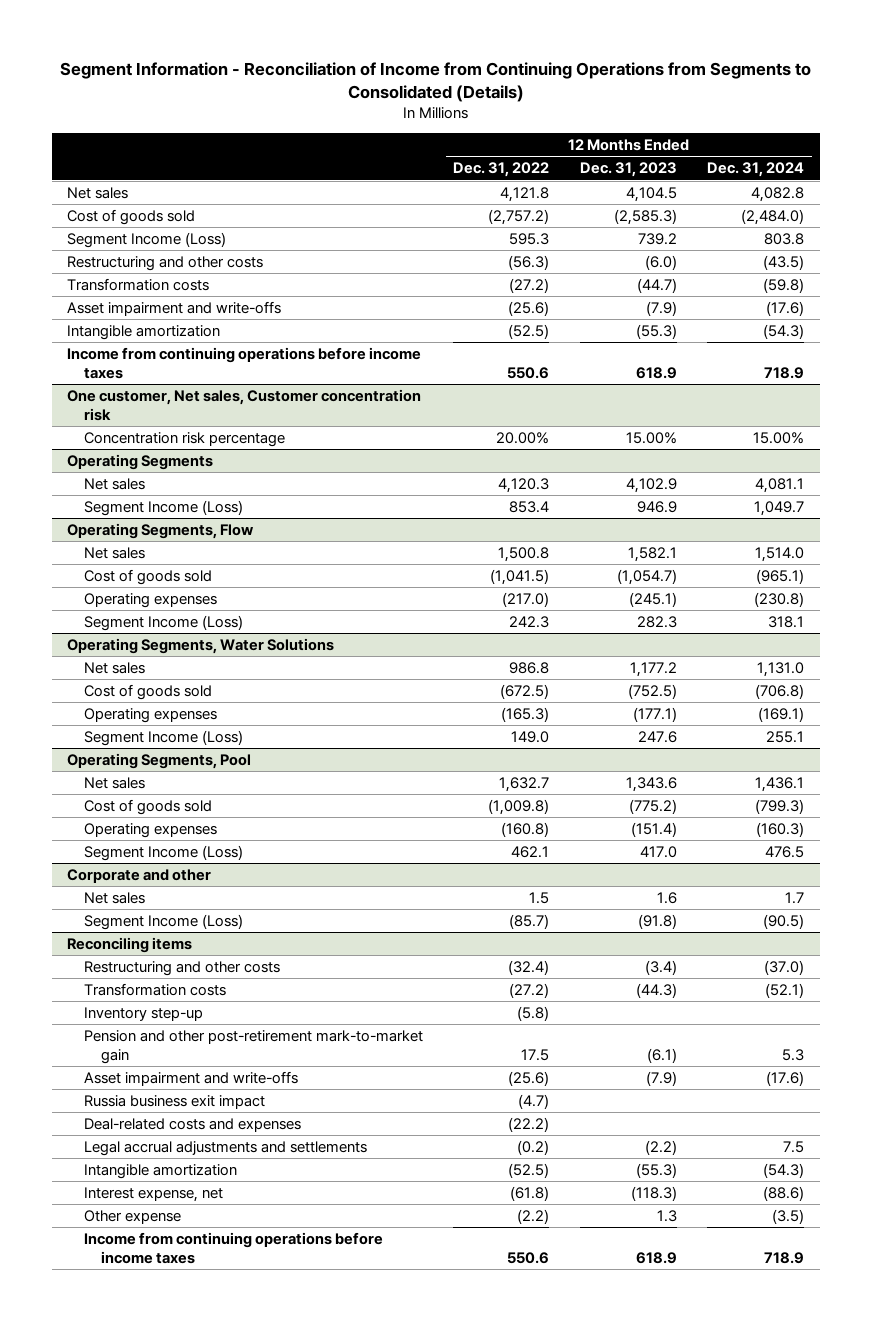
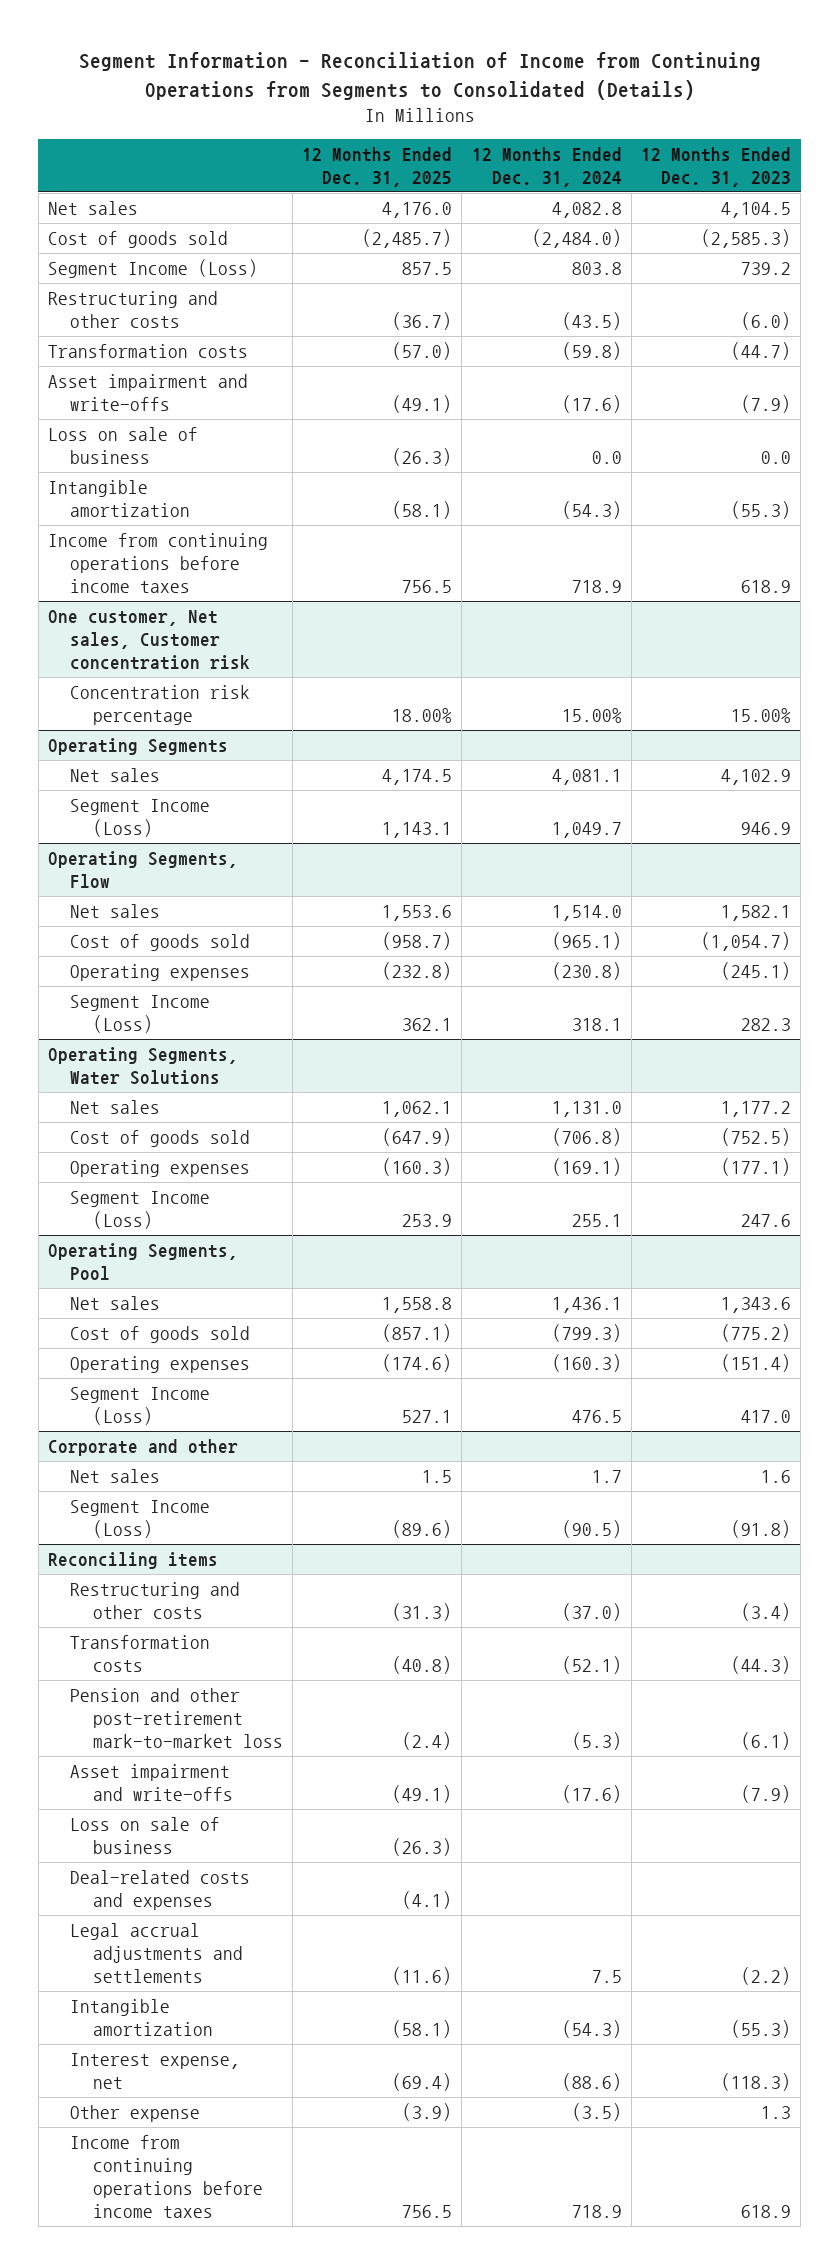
[453,162,550,178] Dec. 31, 2022 -> none
none -> [302,146,453,187] 12 Months Ended Dec. 31, 2025
none -> [47,426,198,464] Loss on sale of business
[83,1006,203,1021] Inventory step-up -> none
[83,1029,423,1064] Pension and other post-retirement mark-to-market gain -> [70,1687,283,1748] Pension and other post-retirement mark-to-market loss
[782,1048,805,1061] 5.3 -> [571,1731,622,1750] (5.3)
[83,1094,265,1109] Russia business exit impact -> none
none -> [70,1816,221,1854] Loss on sale of business

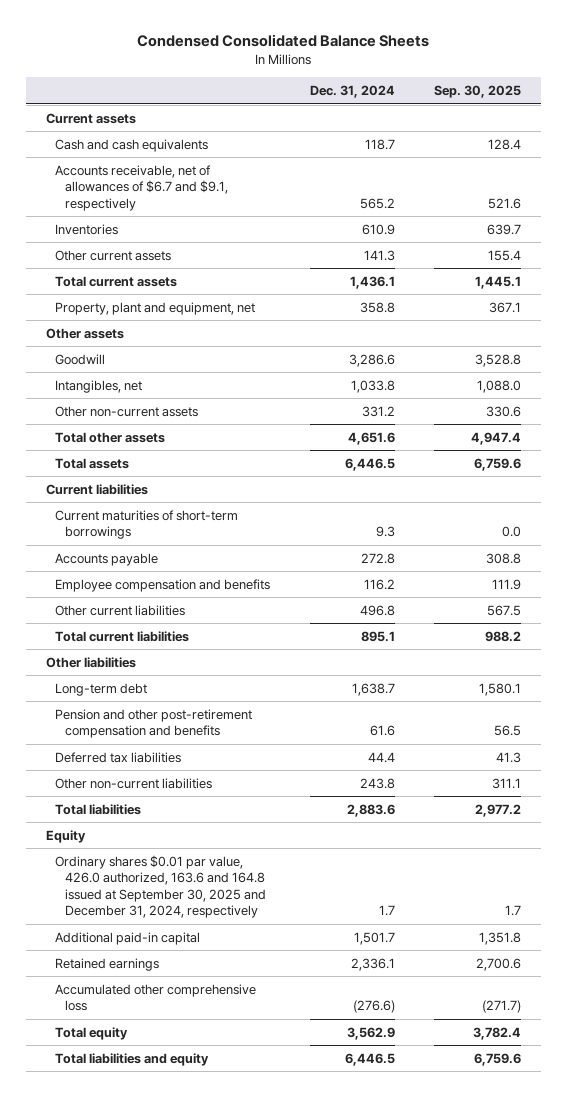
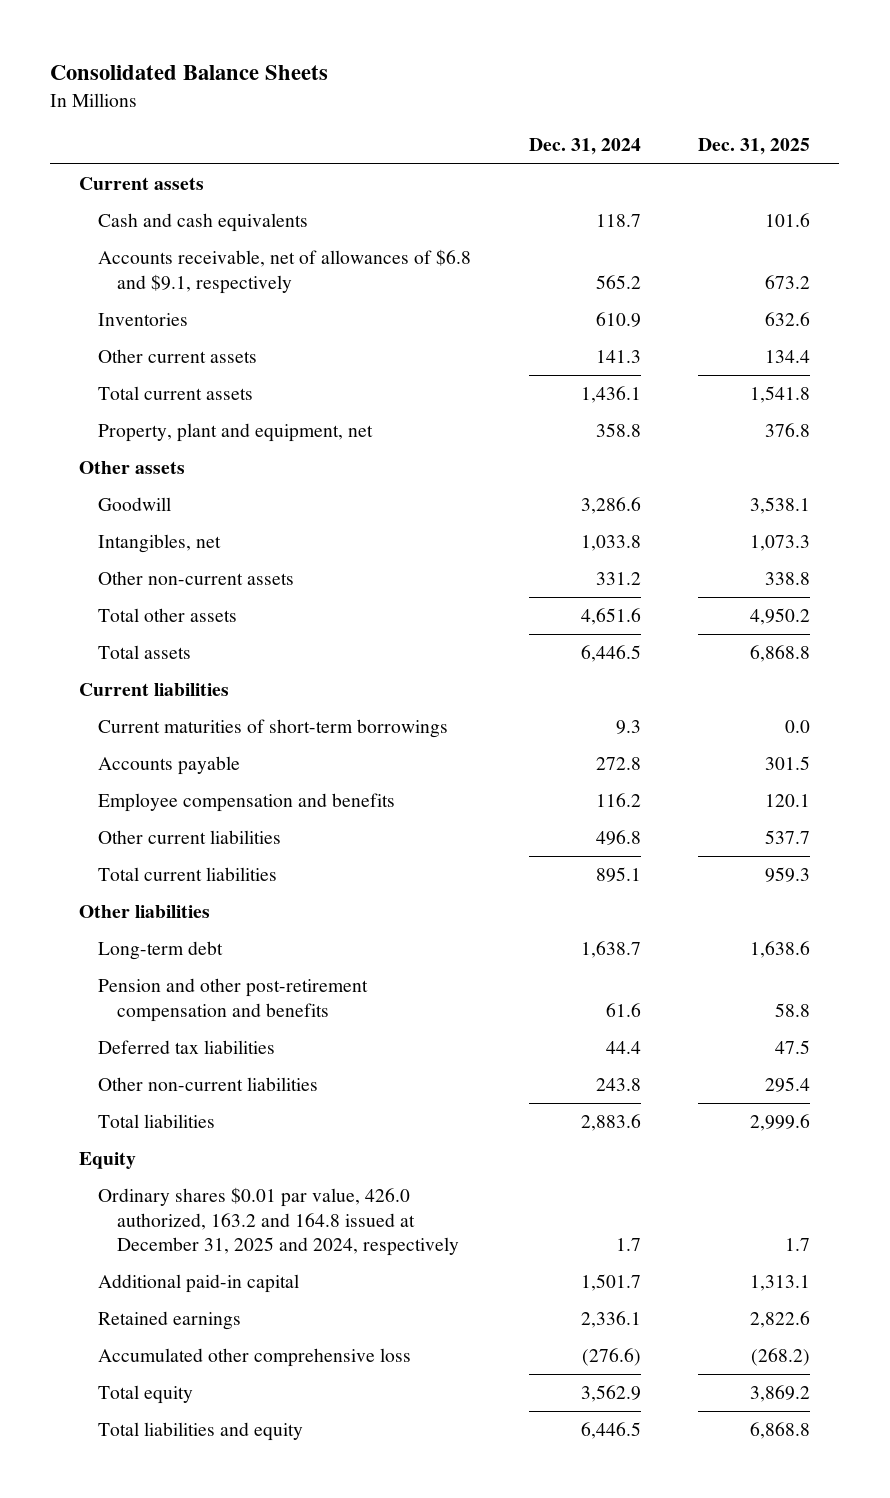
[137,34,430,48] Condensed Consolidated Balance Sheets -> [50,65,329,81] Consolidated Balance Sheets
[434,85,522,99] Sep. 30, 2025 -> none
none -> [698,138,811,156] Dec. 31, 2025
[55,164,229,211] Accounts receivable, net of allowances of $6.7 and $9.1, respectively -> [98,249,472,294] Accounts receivable, net of allowances of $6.8 and $9.1, respectively
[55,854,267,919] Ordinary shares $0.01 par value, 426.0 authorized, 163.6 and 164.8 issued at September 30, 2025 and December 31, 2024, respectively -> [98,1187,460,1256] Ordinary shares $0.01 par value, 426.0 authorized, 163.2 and 164.8 issued at December 31, 2025 and 2024, respectively

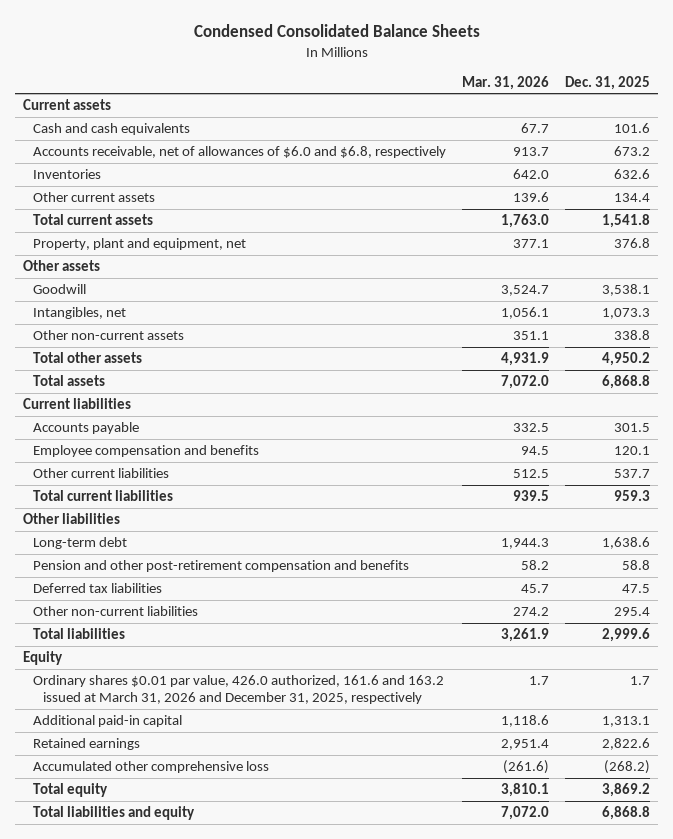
[50,65,329,81] Consolidated Balance Sheets -> [193,24,480,38] Condensed Consolidated Balance Sheets
[528,138,641,156] Dec. 31, 2024 -> none
none -> [462,75,550,90] Mar. 31, 2026
[98,249,472,294] Accounts receivable, net of allowances of $6.8 and $9.1, respectively -> [33,145,447,158] Accounts receivable, net of allowances of $6.0 and $6.8, respectively
[98,719,449,739] Current maturities of short-term borrowings -> none
[98,1187,460,1256] Ordinary shares $0.01 par value, 426.0 authorized, 163.2 and 164.8 issued at December 31, 2025 and 2024, respectively -> [33,674,445,705] Ordinary shares $0.01 par value, 426.0 authorized, 161.6 and 163.2 issued at March 31, 2026 and December 31, 2025, respectively

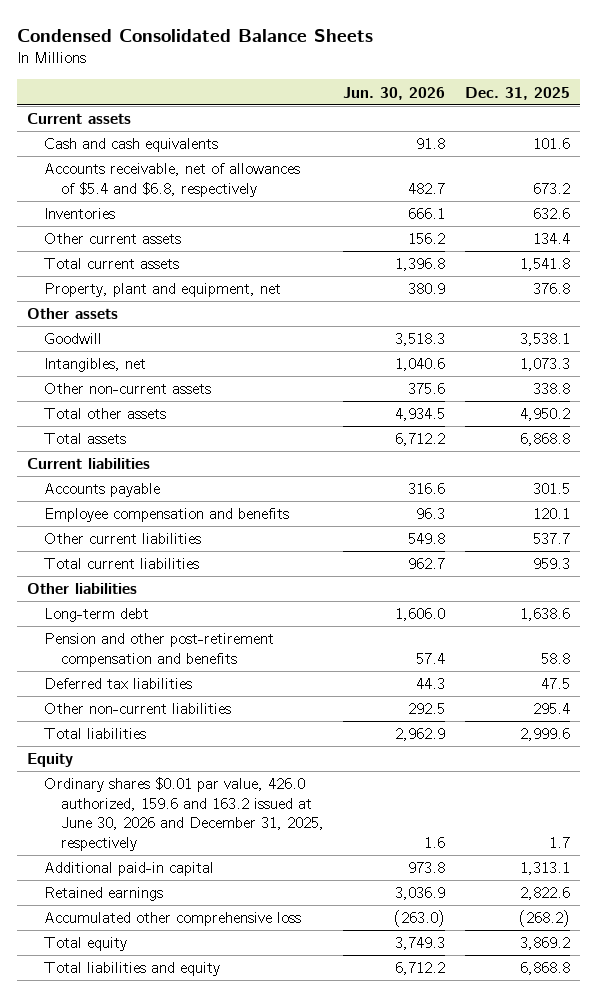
[462,75,550,90] Mar. 31, 2026 -> none
none -> [343,86,446,100] Jun. 30, 2026
[33,145,447,158] Accounts receivable, net of allowances of $6.0 and $6.8, respectively -> [43,163,300,197] Accounts receivable, net of allowances of $5.4 and $6.8, respectively
[33,674,445,705] Ordinary shares $0.01 par value, 426.0 authorized, 161.6 and 163.2 issued at March 31, 2026 and December 31, 2025, respectively -> [43,777,324,851] Ordinary shares $0.01 par value, 426.0 authorized, 159.6 and 163.2 issued at June 30, 2026 and December 31, 2025, respectively

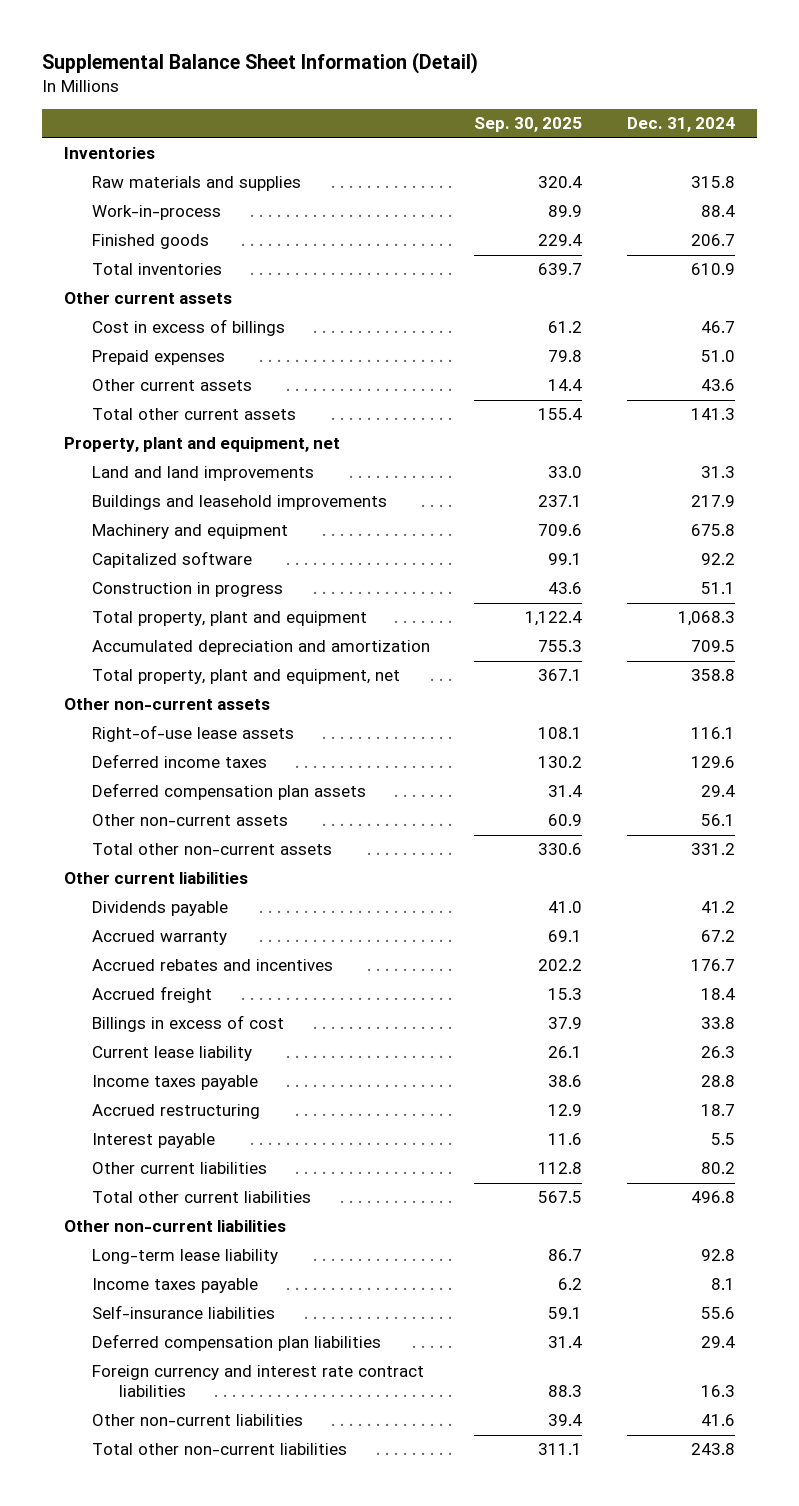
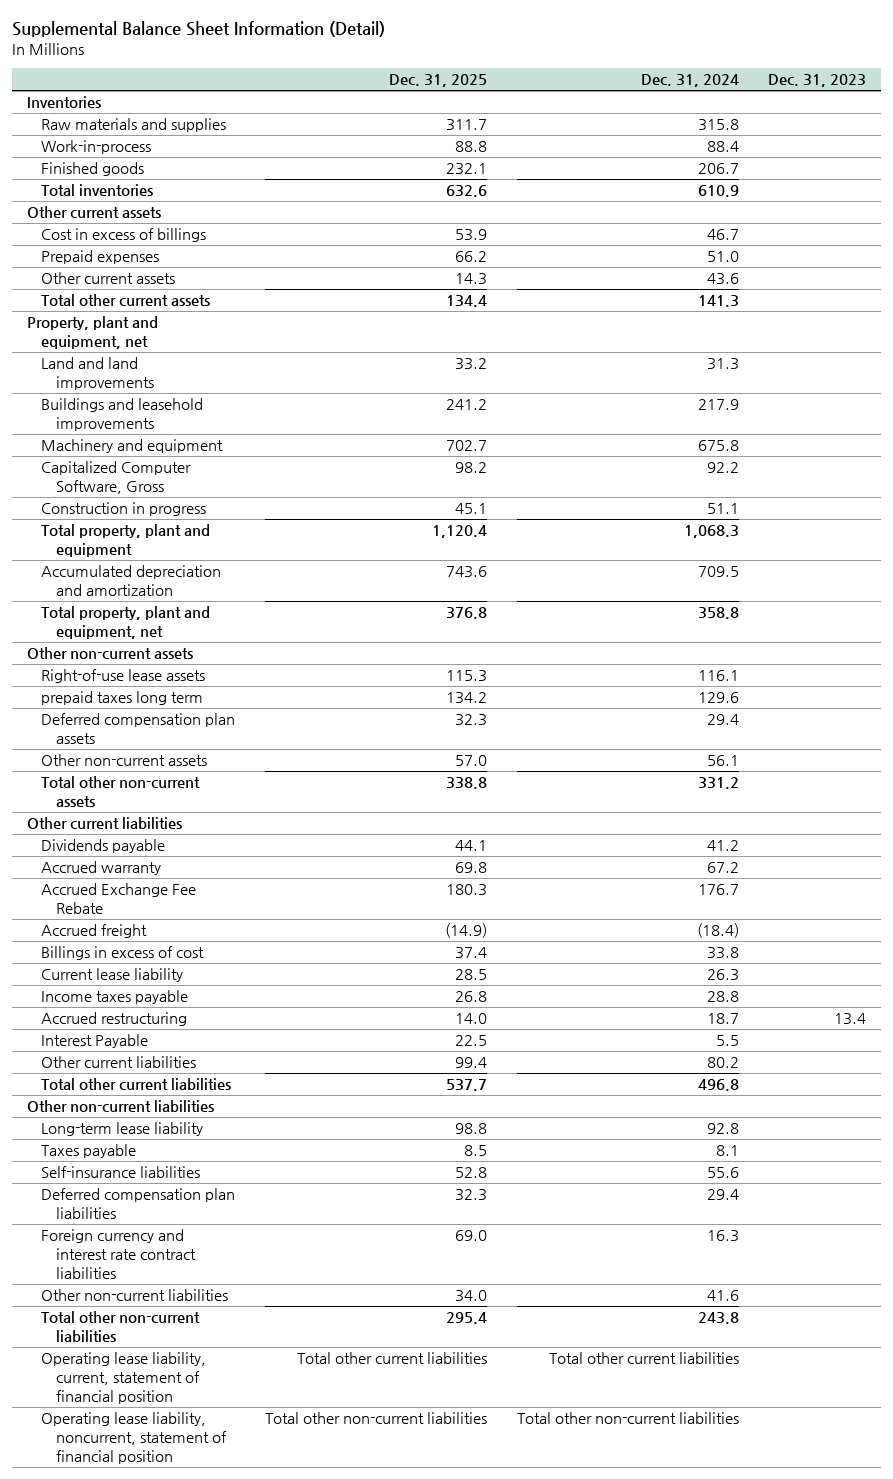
[474,117,583,133] Sep. 30, 2025 -> none
none -> [388,74,487,88] Dec. 31, 2025
none -> [768,74,867,88] Dec. 31, 2023
[91,551,252,569] Capitalized software -> [41,461,192,494] Capitalized Computer Software, Gross
[91,754,267,769] Deferred income taxes -> [41,691,204,706] prepaid taxes long term
[91,959,333,972] Accrued rebates and incentives -> [41,883,197,914] Accrued Exchange Fee Rebate
[700,988,735,1001] 18.4 -> [696,923,739,939] (18.4)
[91,1133,215,1149] Interest payable -> [41,1034,149,1049] Interest Payable
[91,1278,258,1294] Income taxes payable -> [41,1144,137,1159] Taxes payable
none -> [41,1352,207,1404] Operating lease liability, current, statement of financial position
none -> [41,1412,227,1464] Operating lease liability, noncurrent, statement of financial position

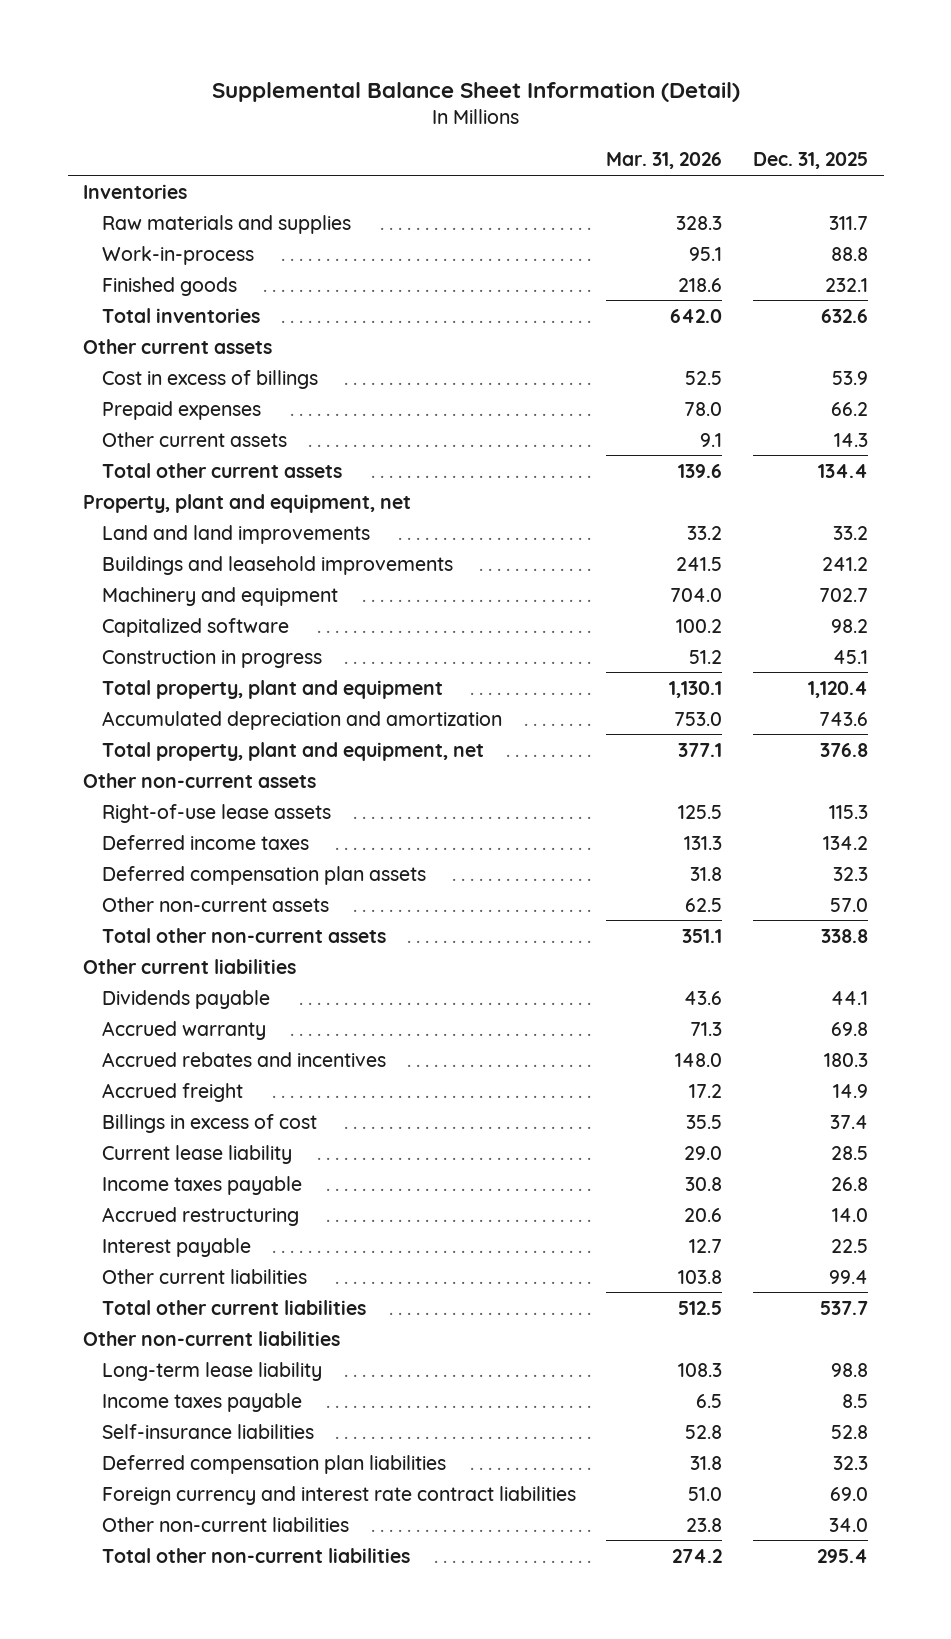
[640,74,739,88] Dec. 31, 2024 -> none
[768,74,867,88] Dec. 31, 2023 -> none
none -> [606,152,723,170] Mar. 31, 2026
[41,461,192,494] Capitalized Computer Software, Gross -> [101,617,289,637] Capitalized software
[41,691,204,706] prepaid taxes long term -> [101,834,309,850] Deferred income taxes
[41,883,197,914] Accrued Exchange Fee Rebate -> [101,1051,386,1067] Accrued rebates and incentives
[444,923,487,939] (14.9) -> [833,1083,869,1098] 14.9
[41,1034,149,1049] Interest Payable -> [101,1237,251,1257] Interest payable
[41,1144,137,1159] Taxes payable -> [101,1392,302,1412] Income taxes payable
[41,1352,207,1404] Operating lease liability, current, statement of financial position -> none
[41,1412,227,1464] Operating lease liability, noncurrent, statement of financial position -> none

